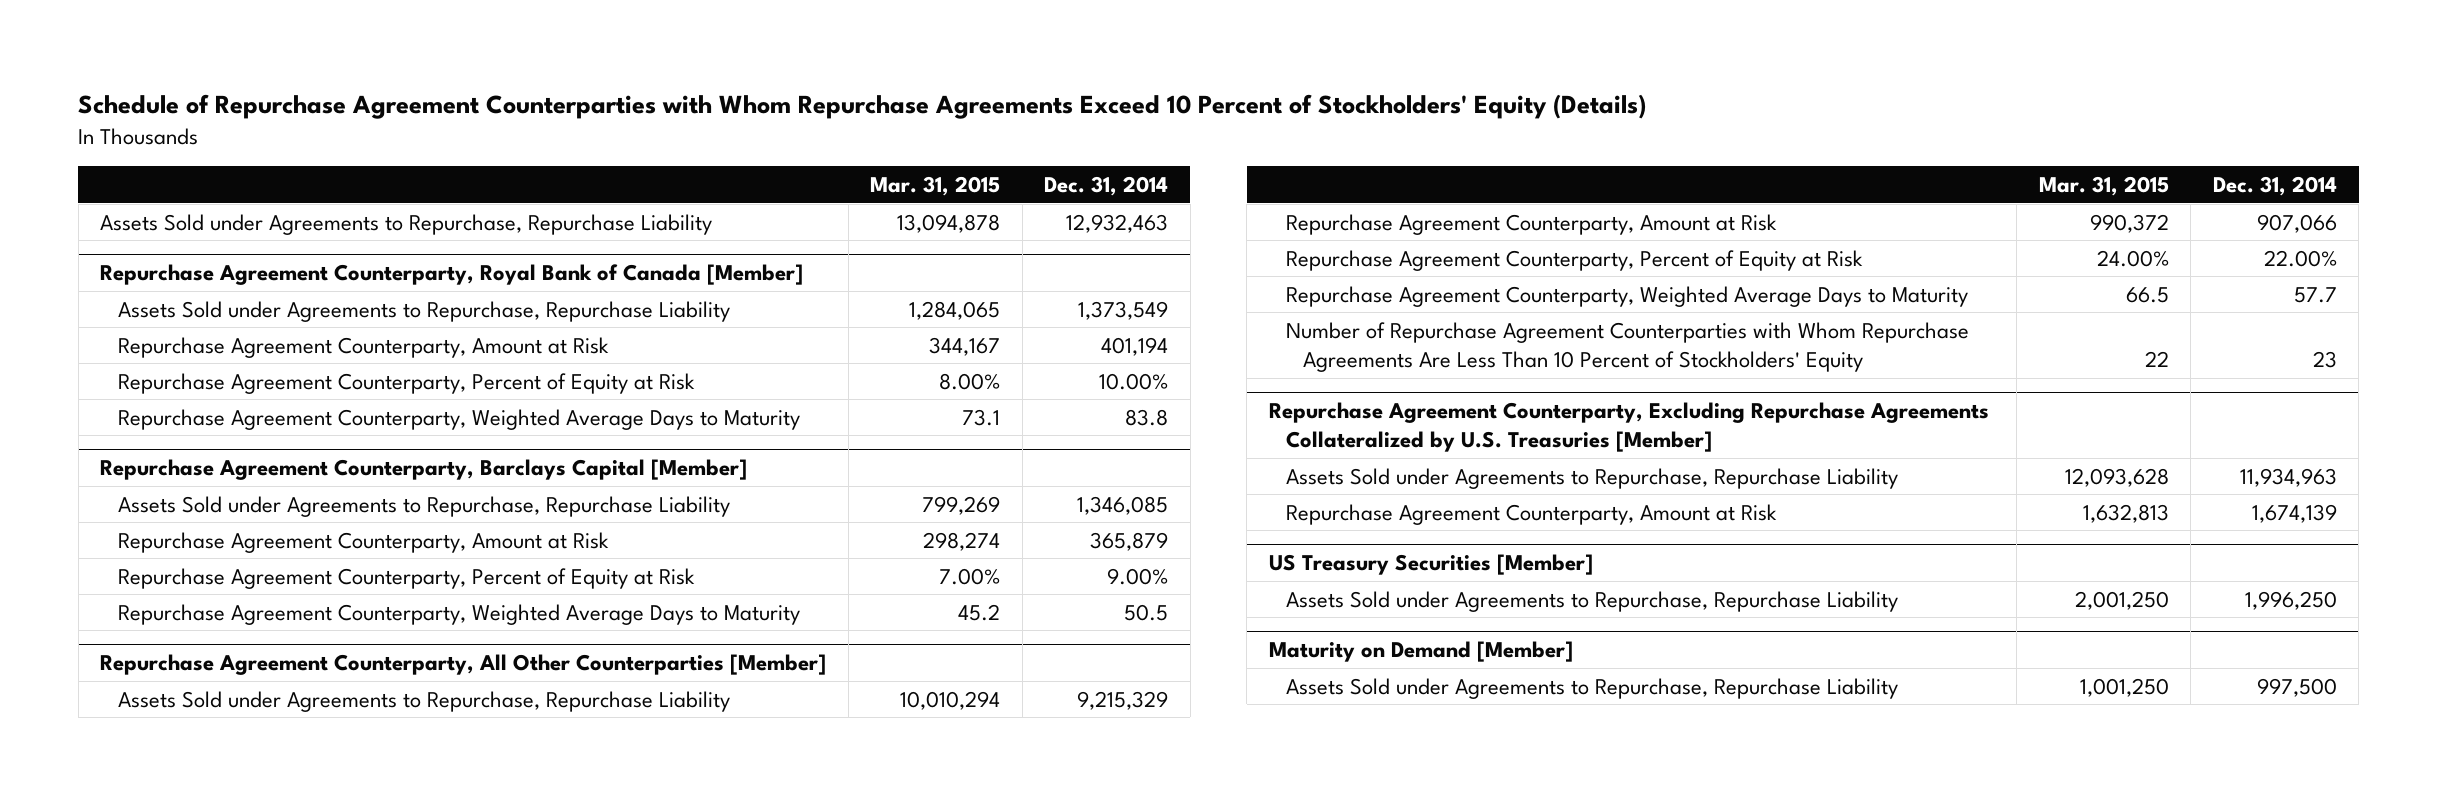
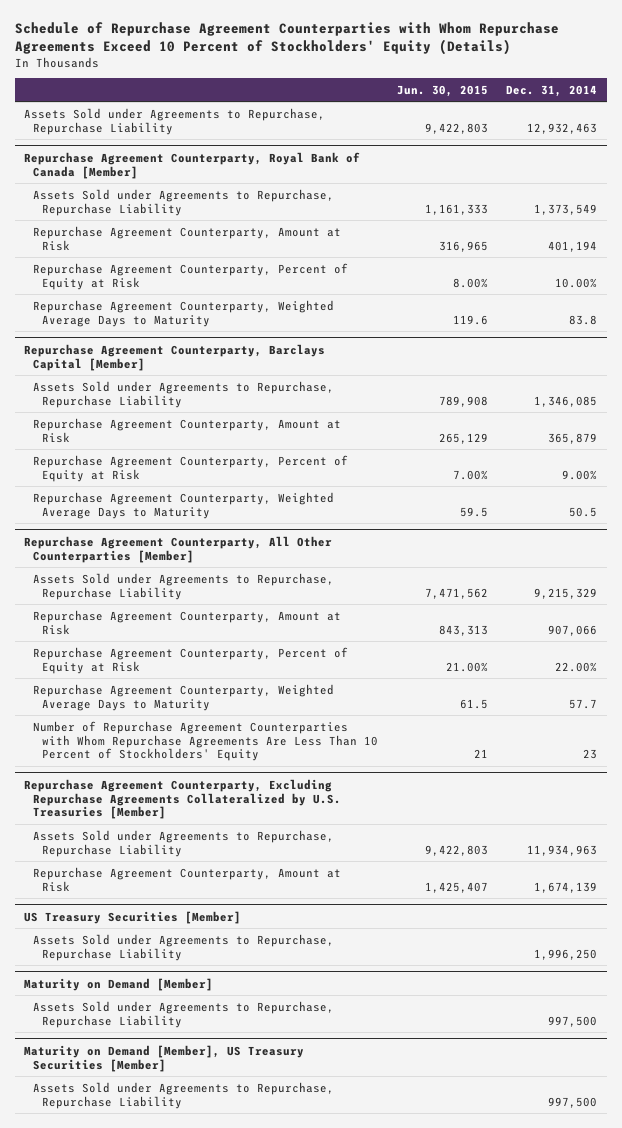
[870,175,1001,196] Mar. 31, 2015 -> none
none -> [396,84,488,97] Jun. 30, 2015
none -> [24,1044,305,1072] Maturity on Demand [Member], US Treasury Securities [Member]
none -> [32,1081,334,1109] Assets Sold under Agreements to Repurchase, Repurchase Liability

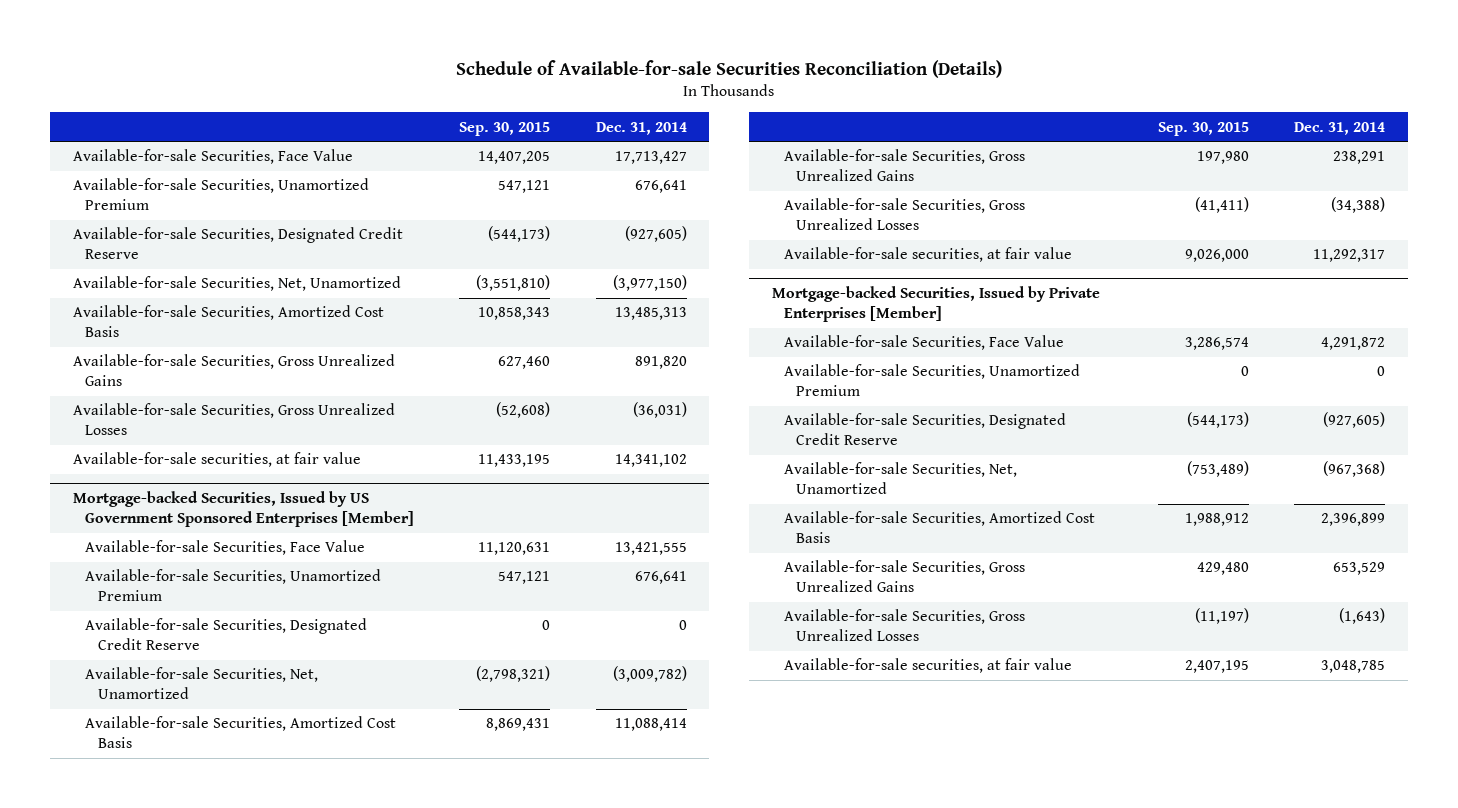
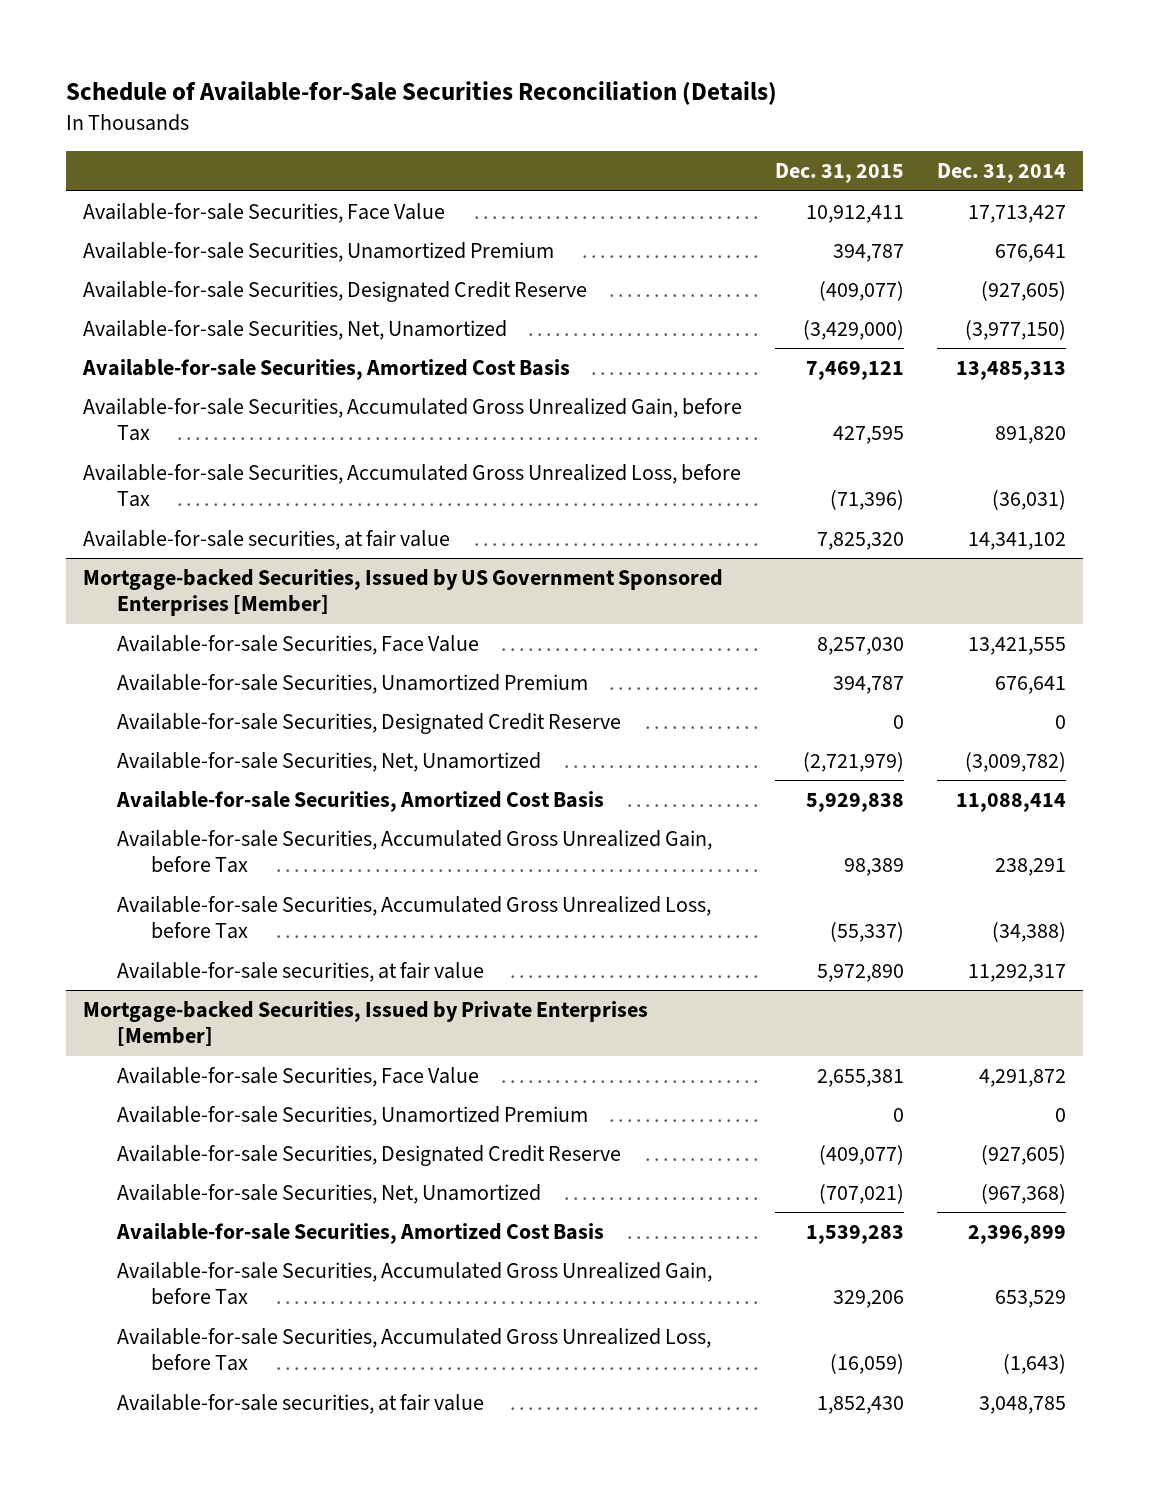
[456,59,1003,78] Schedule of Available-for-sale Securities Reconciliation (Details) -> [66,81,778,106] Schedule of Available-for-Sale Securities Reconciliation (Details)
[459,121,551,136] Sep. 30, 2015 -> none
none -> [775,163,905,184] Dec. 31, 2015
[72,354,395,387] Available-for-sale Securities, Gross Unrealized Gains -> [82,397,742,442] Available-for-sale Securities, Accumulated Gross Unrealized Gain, before Tax
[72,403,395,436] Available-for-sale Securities, Gross Unrealized Losses -> [82,463,741,508] Available-for-sale Securities, Accumulated Gross Unrealized Loss, before Tax
[783,149,1025,182] Available-for-sale Securities, Gross Unrealized Gains -> [116,829,712,874] Available-for-sale Securities, Accumulated Gross Unrealized Gain, before Tax
[783,198,1025,231] Available-for-sale Securities, Gross Unrealized Losses -> [116,895,711,940] Available-for-sale Securities, Accumulated Gross Unrealized Loss, before Tax
[783,560,1025,593] Available-for-sale Securities, Gross Unrealized Gains -> [116,1261,712,1306] Available-for-sale Securities, Accumulated Gross Unrealized Gain, before Tax
[783,609,1025,642] Available-for-sale Securities, Gross Unrealized Losses -> [116,1327,711,1372] Available-for-sale Securities, Accumulated Gross Unrealized Loss, before Tax

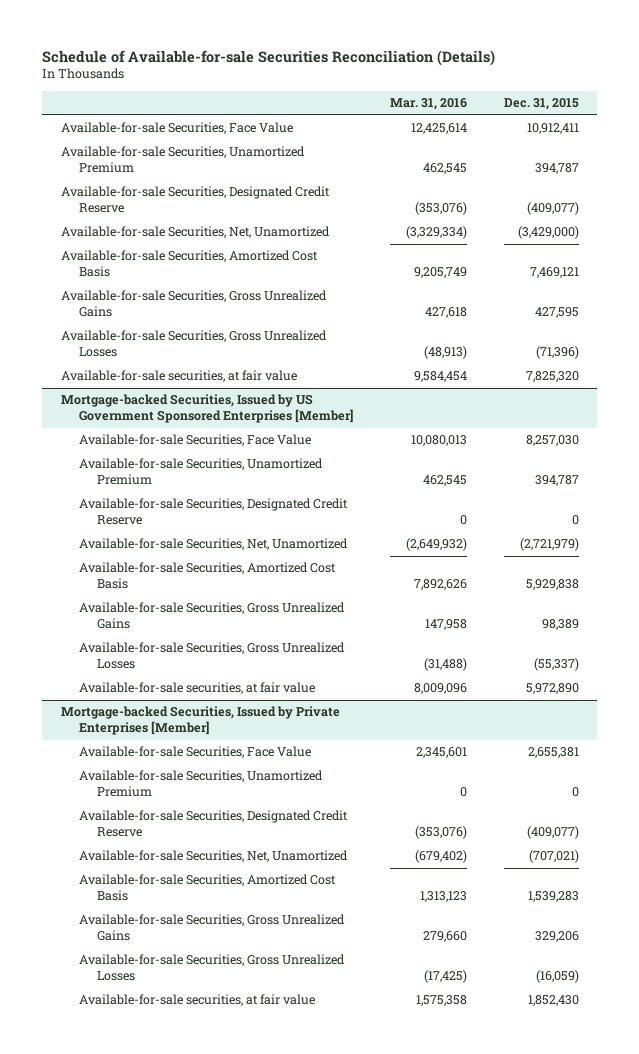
[66,81,778,106] Schedule of Available-for-Sale Securities Reconciliation (Details) -> [42,49,496,66] Schedule of Available-for-sale Securities Reconciliation (Details)
[937,163,1067,184] Dec. 31, 2014 -> none
none -> [389,98,467,111] Mar. 31, 2016
[82,397,742,442] Available-for-sale Securities, Accumulated Gross Unrealized Gain, before Tax -> [60,290,327,318] Available-for-sale Securities, Gross Unrealized Gains
[82,463,741,508] Available-for-sale Securities, Accumulated Gross Unrealized Loss, before Tax -> [60,330,327,358] Available-for-sale Securities, Gross Unrealized Losses
[116,829,712,874] Available-for-sale Securities, Accumulated Gross Unrealized Gain, before Tax -> [78,602,345,630] Available-for-sale Securities, Gross Unrealized Gains
[116,895,711,940] Available-for-sale Securities, Accumulated Gross Unrealized Loss, before Tax -> [78,642,345,670] Available-for-sale Securities, Gross Unrealized Losses
[116,1261,712,1306] Available-for-sale Securities, Accumulated Gross Unrealized Gain, before Tax -> [78,914,345,942] Available-for-sale Securities, Gross Unrealized Gains
[116,1327,711,1372] Available-for-sale Securities, Accumulated Gross Unrealized Loss, before Tax -> [78,954,345,982] Available-for-sale Securities, Gross Unrealized Losses

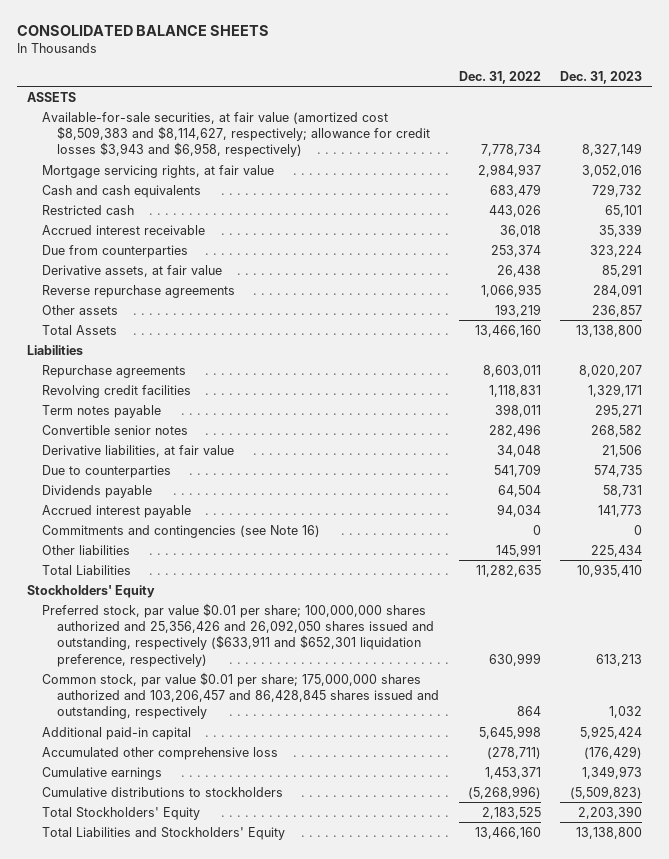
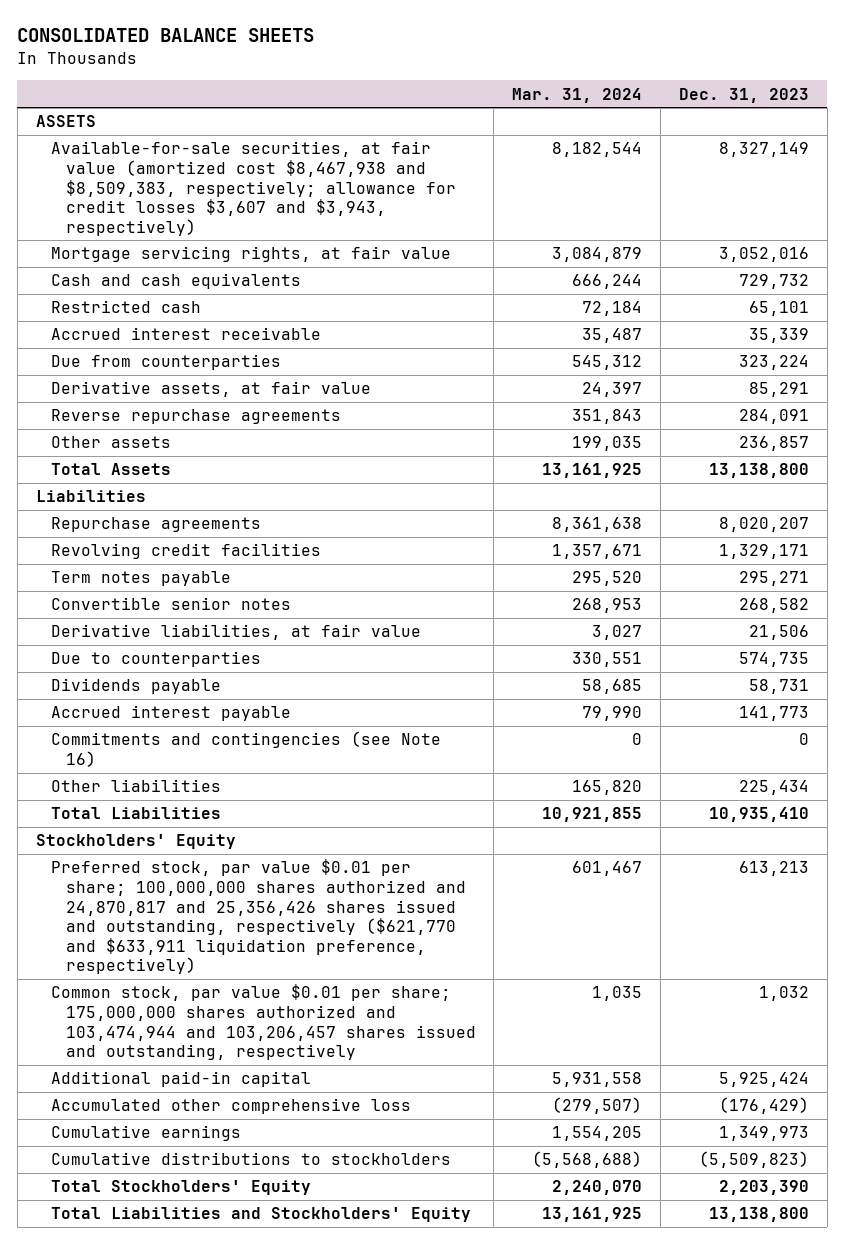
[458,70,541,84] Dec. 31, 2022 -> none
none -> [512,87,643,103] Mar. 31, 2024
[41,111,431,158] Available-for-sale securities, at fair value (amortized cost $8,509,383 and $8,114,627, respectively; allowance for credit losses $3,943 and $6,958, respectively) -> [50,141,456,236] Available-for-sale securities, at fair value (amortized cost $8,467,938 and $8,509,383, respectively; allowance for credit losses $3,607 and $3,943, respectively)
[41,602,435,667] Preferred stock, par value $0.01 per share; 100,000,000 shares authorized and 25,356,426 and 26,092,050 shares issued and outstanding, respectively ($633,911 and $652,301 liquidation preference, respectively) -> [50,859,466,975] Preferred stock, par value $0.01 per share; 100,000,000 shares authorized and 24,870,817 and 25,356,426 shares issued and outstanding, respectively ($621,770 and $633,911 liquidation preference, respectively)
[41,671,440,720] Common stock, par value $0.01 per share; 175,000,000 shares authorized and 103,206,457 and 86,428,845 shares issued and outstanding, respectively -> [50,984,476,1061] Common stock, par value $0.01 per share; 175,000,000 shares authorized and 103,474,944 and 103,206,457 shares issued and outstanding, respectively

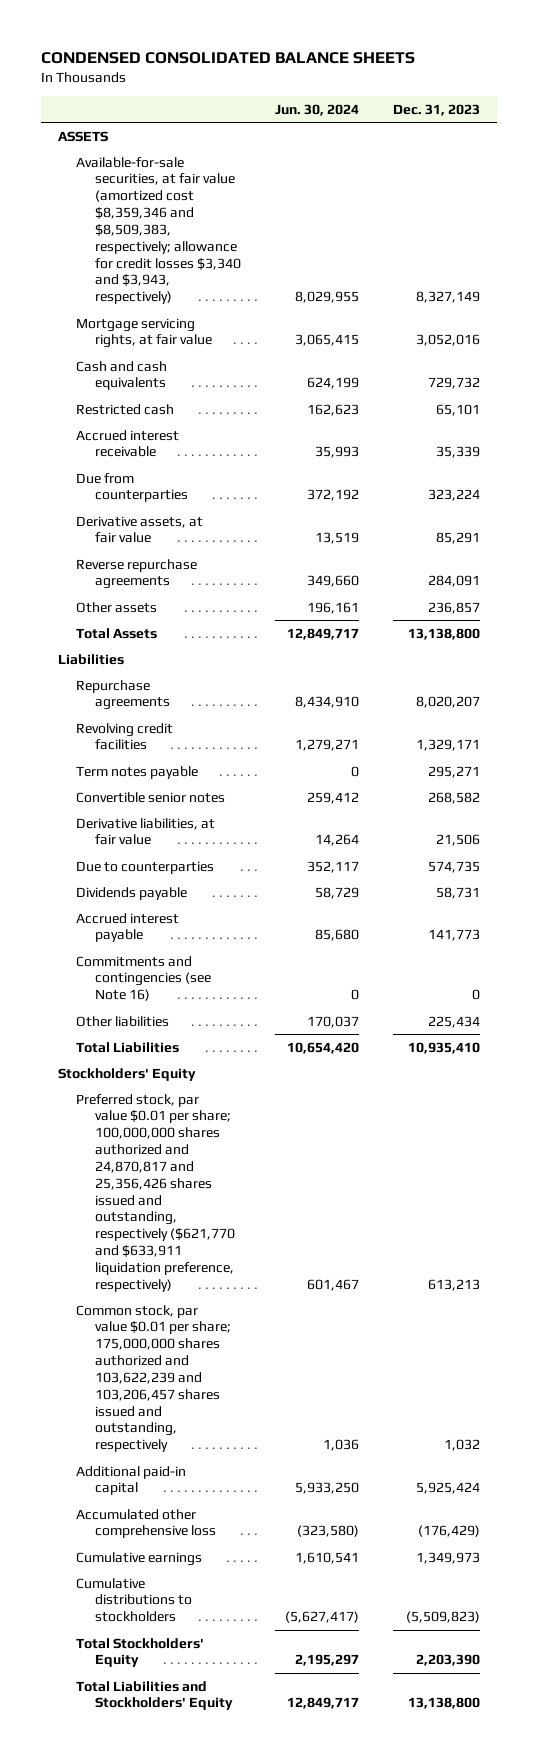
[17,28,315,43] CONSOLIDATED BALANCE SHEETS -> [40,51,415,64] CONDENSED CONSOLIDATED BALANCE SHEETS
[512,87,643,103] Mar. 31, 2024 -> none
none -> [274,103,359,116] Jun. 30, 2024
[50,141,456,236] Available-for-sale securities, at fair value (amortized cost $8,467,938 and $8,509,383, respectively; allowance for credit losses $3,607 and $3,943, respectively) -> [76,156,241,305] Available-for-sale securities, at fair value (amortized cost $8,359,346 and $8,509,383, respectively; allowance for credit losses $3,340 and $3,943, respectively)
[50,984,476,1061] Common stock, par value $0.01 per share; 175,000,000 shares authorized and 103,474,944 and 103,206,457 shares issued and outstanding, respectively -> [76,1304,231,1453] Common stock, par value $0.01 per share; 175,000,000 shares authorized and 103,622,239 and 103,206,457 shares issued and outstanding, respectively

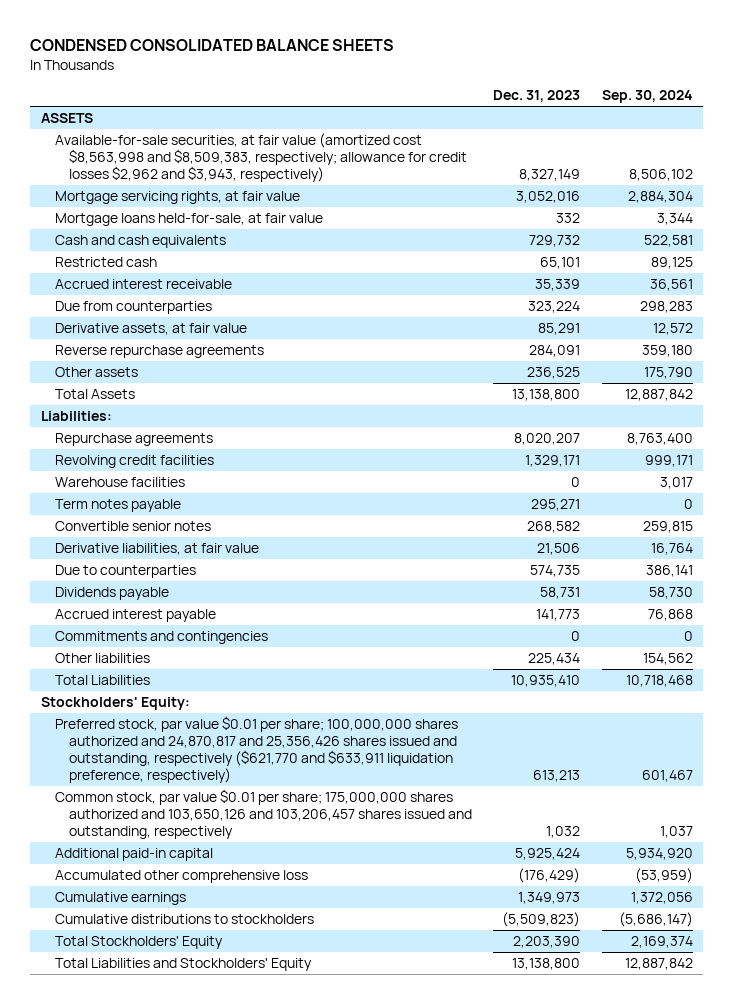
[274,103,359,116] Jun. 30, 2024 -> none
none -> [601,90,693,104] Sep. 30, 2024
[76,156,241,305] Available-for-sale securities, at fair value (amortized cost $8,359,346 and $8,509,383, respectively; allowance for credit losses $3,340 and $3,943, respectively) -> [54,133,467,183] Available-for-sale securities, at fair value (amortized cost $8,563,998 and $8,509,383, respectively; allowance for credit losses $2,962 and $3,943, respectively)
none -> [54,213,323,227] Mortgage loans held-for-sale, at fair value
[427,601,480,614] 236,857 -> [527,367,581,380] 236,525
[57,653,124,665] Liabilities -> [40,411,112,422] Liabilities:
none -> [54,477,185,488] Warehouse facilities
[76,955,211,1002] Commitments and contingencies (see Note 16) -> [54,631,268,645] Commitments and contingencies
[57,1067,196,1081] Stockholders' Equity -> [40,697,190,711] Stockholders' Equity:
[76,1304,231,1453] Common stock, par value $0.01 per share; 175,000,000 shares authorized and 103,622,239 and 103,206,457 shares issued and outstanding, respectively -> [54,789,472,840] Common stock, par value $0.01 per share; 175,000,000 shares authorized and 103,650,126 and 103,206,457 shares issued and outstanding, respectively

